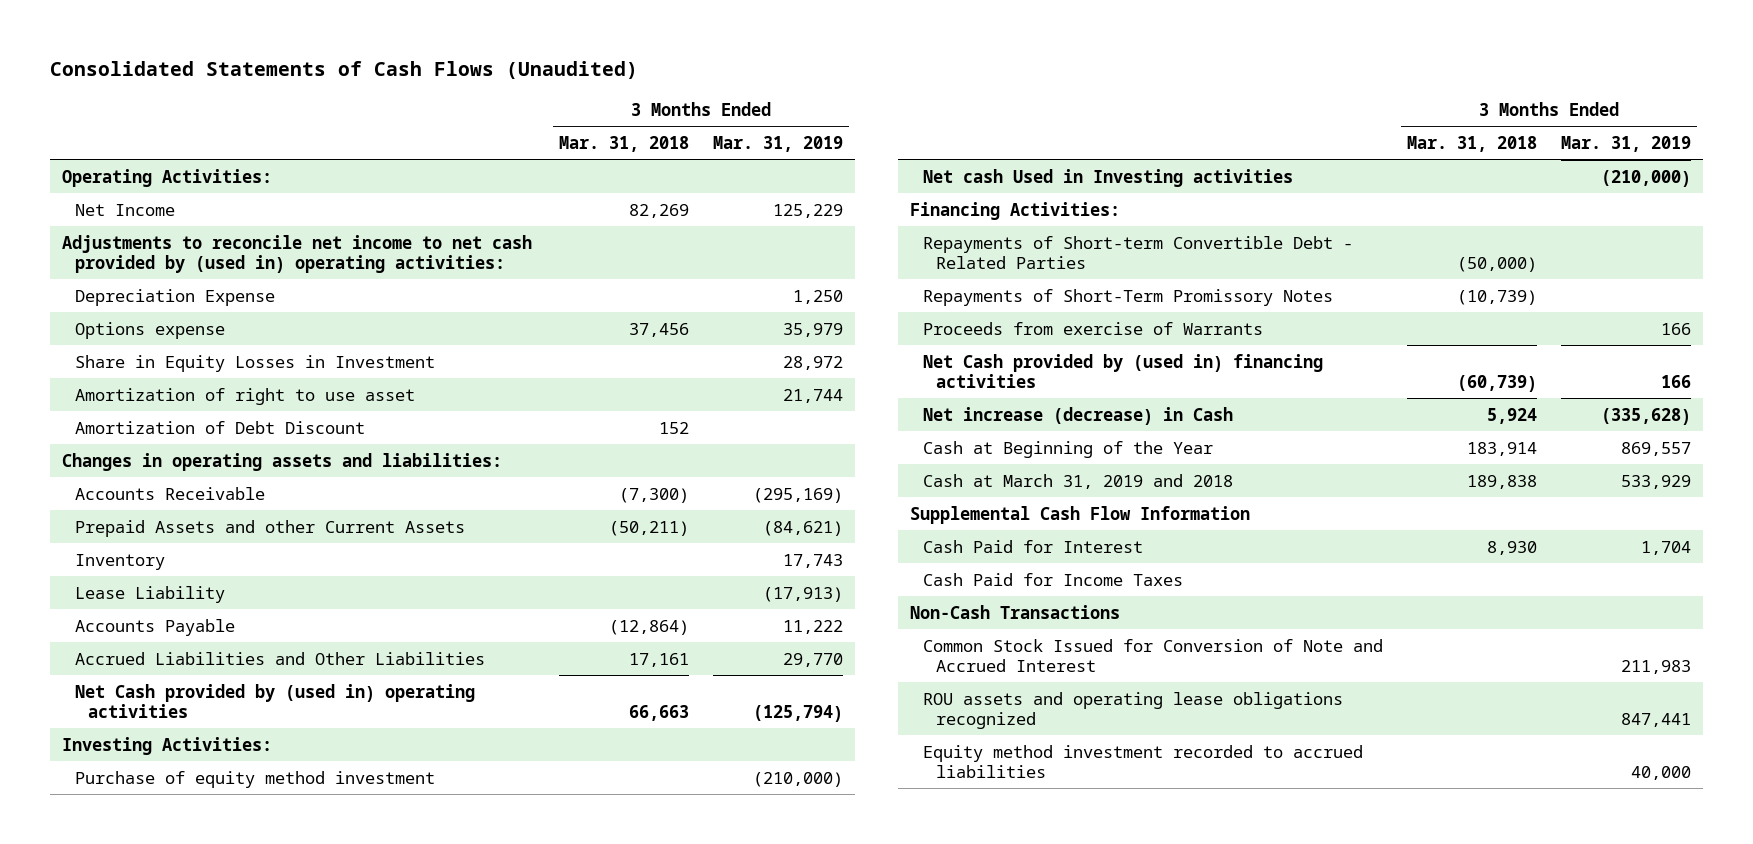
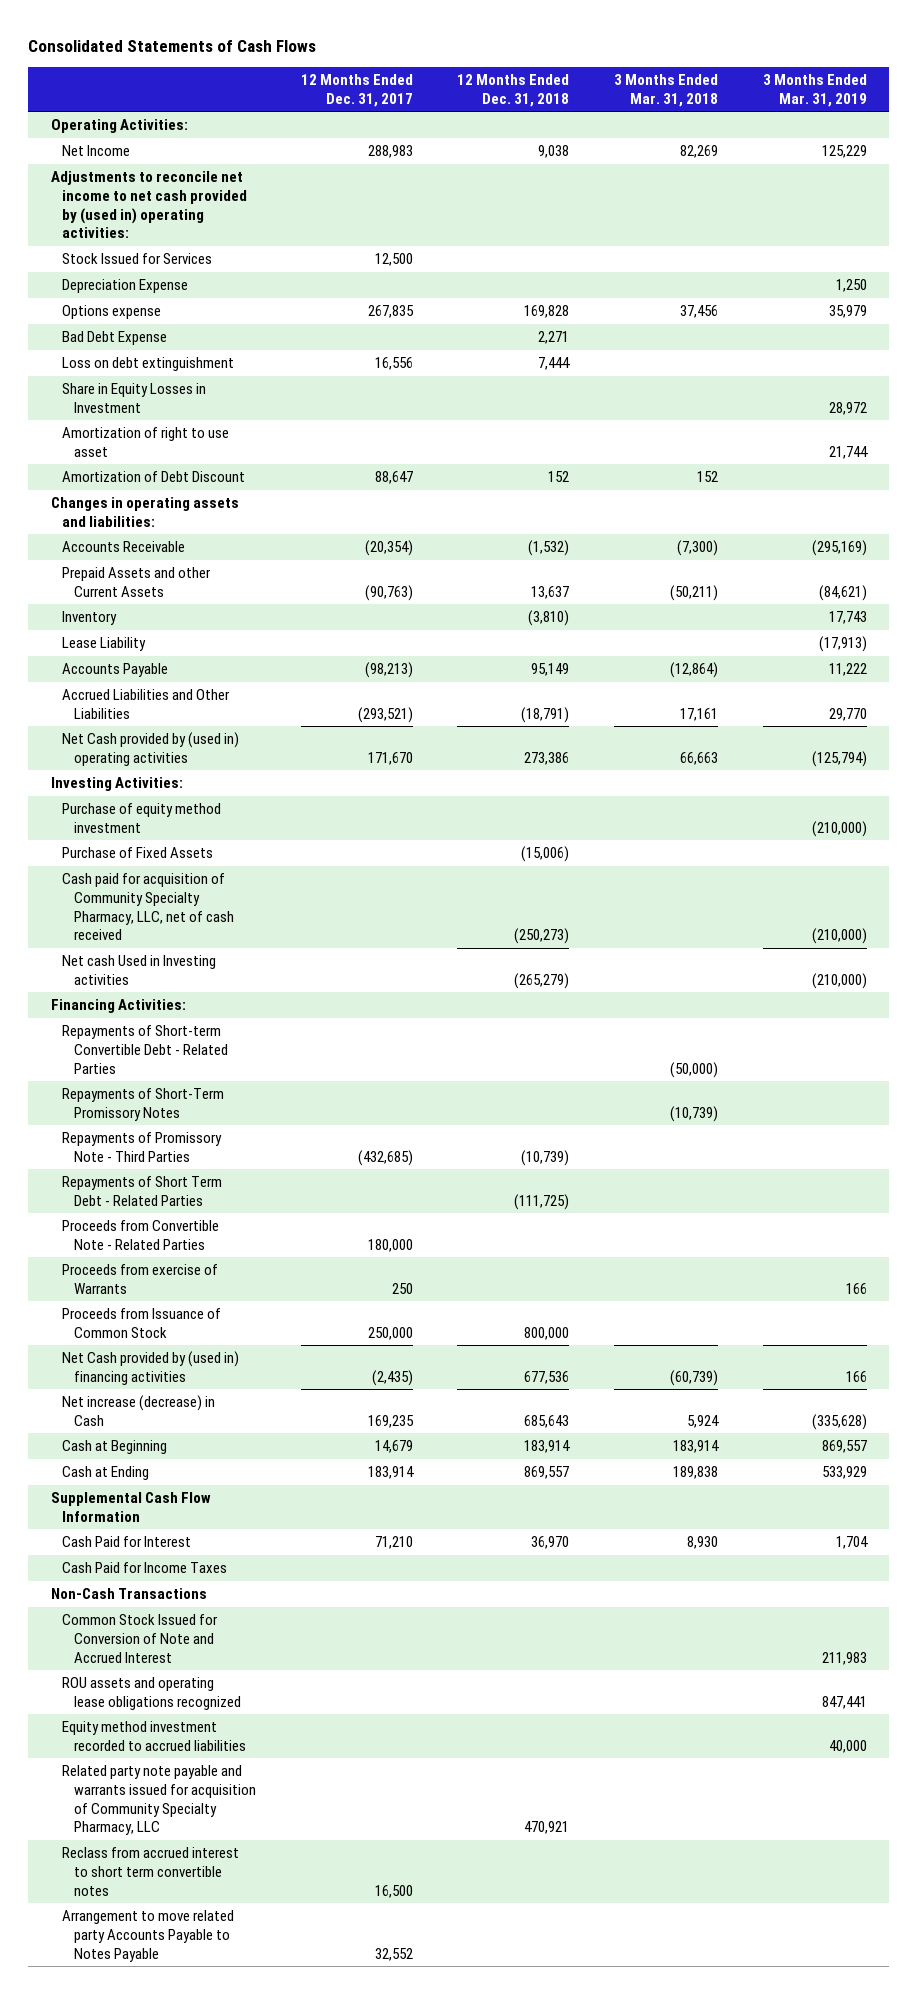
[49,60,638,79] Consolidated Statements of Cash Flows (Unaudited) -> [28,39,317,52] Consolidated Statements of Cash Flows
none -> [300,73,413,107] 12 Months Ended Dec. 31, 2017
none -> [457,73,570,107] 12 Months Ended Dec. 31, 2018
none -> [62,253,213,265] Stock Issued for Services
none -> [62,331,168,346] Bad Debt Expense
none -> [62,357,235,372] Loss on debt extinguishment
none -> [62,847,214,859] Purchase of Fixed Assets
none -> [62,873,234,941] Cash paid for acquisition of Community Specialty Pharmacy, LLC, net of cash received
none -> [62,1132,223,1162] Repayments of Promissory Note - Third Parties
none -> [62,1176,223,1206] Repayments of Short Term Debt - Related Parties
none -> [62,1220,220,1250] Proceeds from Convertible Note - Related Parties
none -> [62,1308,222,1338] Proceeds from Issuance of Common Stock
[922,440,1213,458] Cash at Beginning of the Year -> [62,1440,168,1455] Cash at Beginning
[922,473,1233,489] Cash at March 31, 2019 and 2018 -> [62,1466,150,1481] Cash at Ending
none -> [62,1765,256,1836] Related party note payable and warrants issued for acquisition of Community Specialty Pharmacy, LLC
none -> [62,1847,240,1896] Reclass from accrued interest to short term convertible notes
none -> [62,1910,235,1962] Arrangement to move related party Accounts Payable to Notes Payable

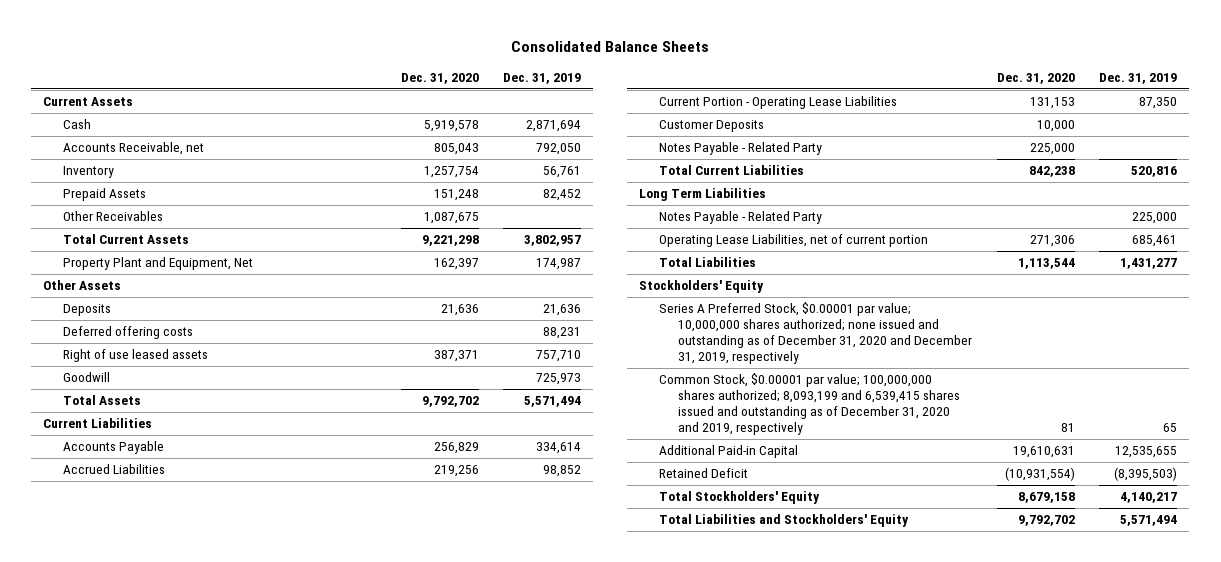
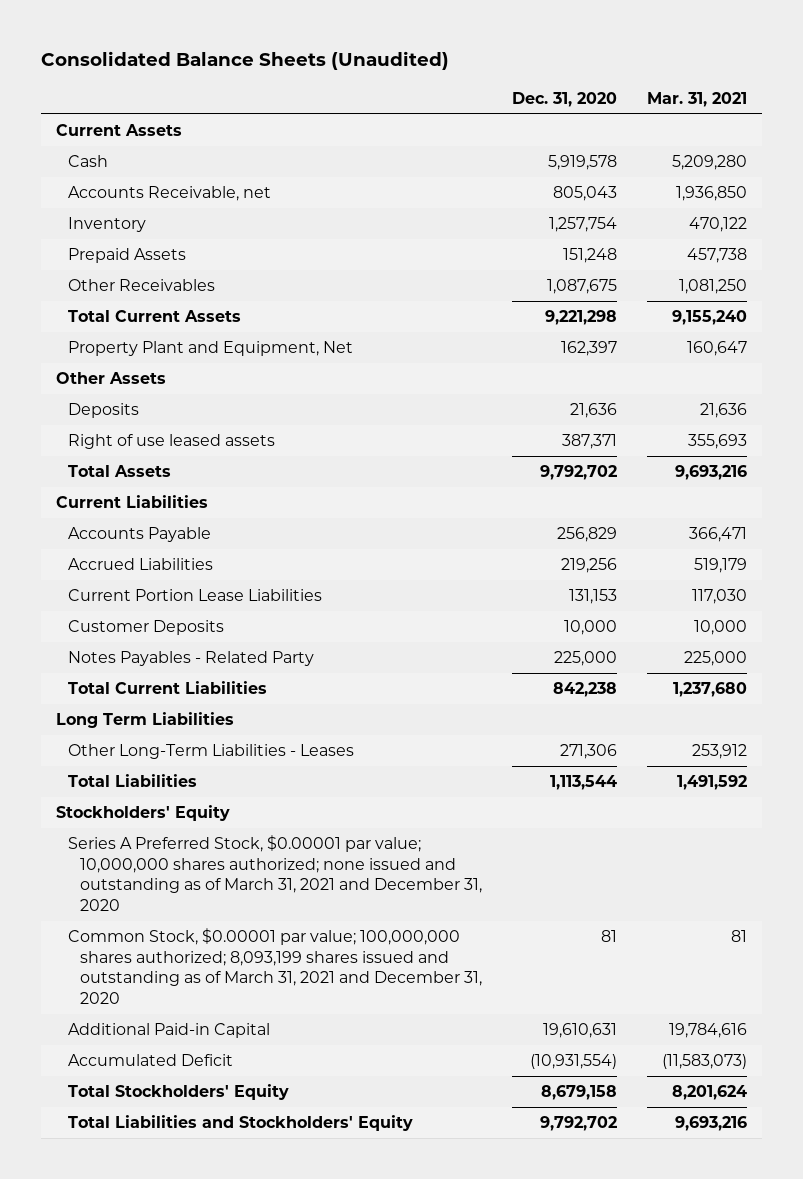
[511,41,710,53] Consolidated Balance Sheets -> [41,51,450,71] Consolidated Balance Sheets (Unaudited)
[503,73,582,85] Dec. 31, 2019 -> none
none -> [646,91,747,107] Mar. 31, 2021
[62,326,193,340] Deferred offering costs -> none
[62,372,110,383] Goodwill -> none
[658,96,897,110] Current Portion - Operating Lease Liabilities -> [67,589,322,602] Current Portion Lease Liabilities
[658,142,822,156] Notes Payable - Related Party -> [67,651,314,667] Notes Payables - Related Party
[658,211,822,225] Notes Payable - Related Party -> none
[658,234,928,248] Operating Lease Liabilities, net of current portion -> [67,744,354,760] Other Long-Term Liabilities - Leases
[658,302,973,365] Series A Preferred Stock, $0.00001 par value; 10,000,000 shares authorized; none issued and outstanding as of December 31, 2020 and December 31, 2019, respectively -> [67,835,482,911] Series A Preferred Stock, $0.00001 par value; 10,000,000 shares authorized; none issued and outstanding as of March 31, 2021 and December 31, 2020
[658,373,961,436] Common Stock, $0.00001 par value; 100,000,000 shares authorized; 8,093,199 and 6,539,415 shares issued and outstanding as of December 31, 2020 and 2019, respectively -> [67,928,482,1004] Common Stock, $0.00001 par value; 100,000,000 shares authorized; 8,093,199 shares issued and outstanding as of March 31, 2021 and December 31, 2020
[658,468,748,479] Retained Deficit -> [67,1054,233,1067] Accumulated Deficit

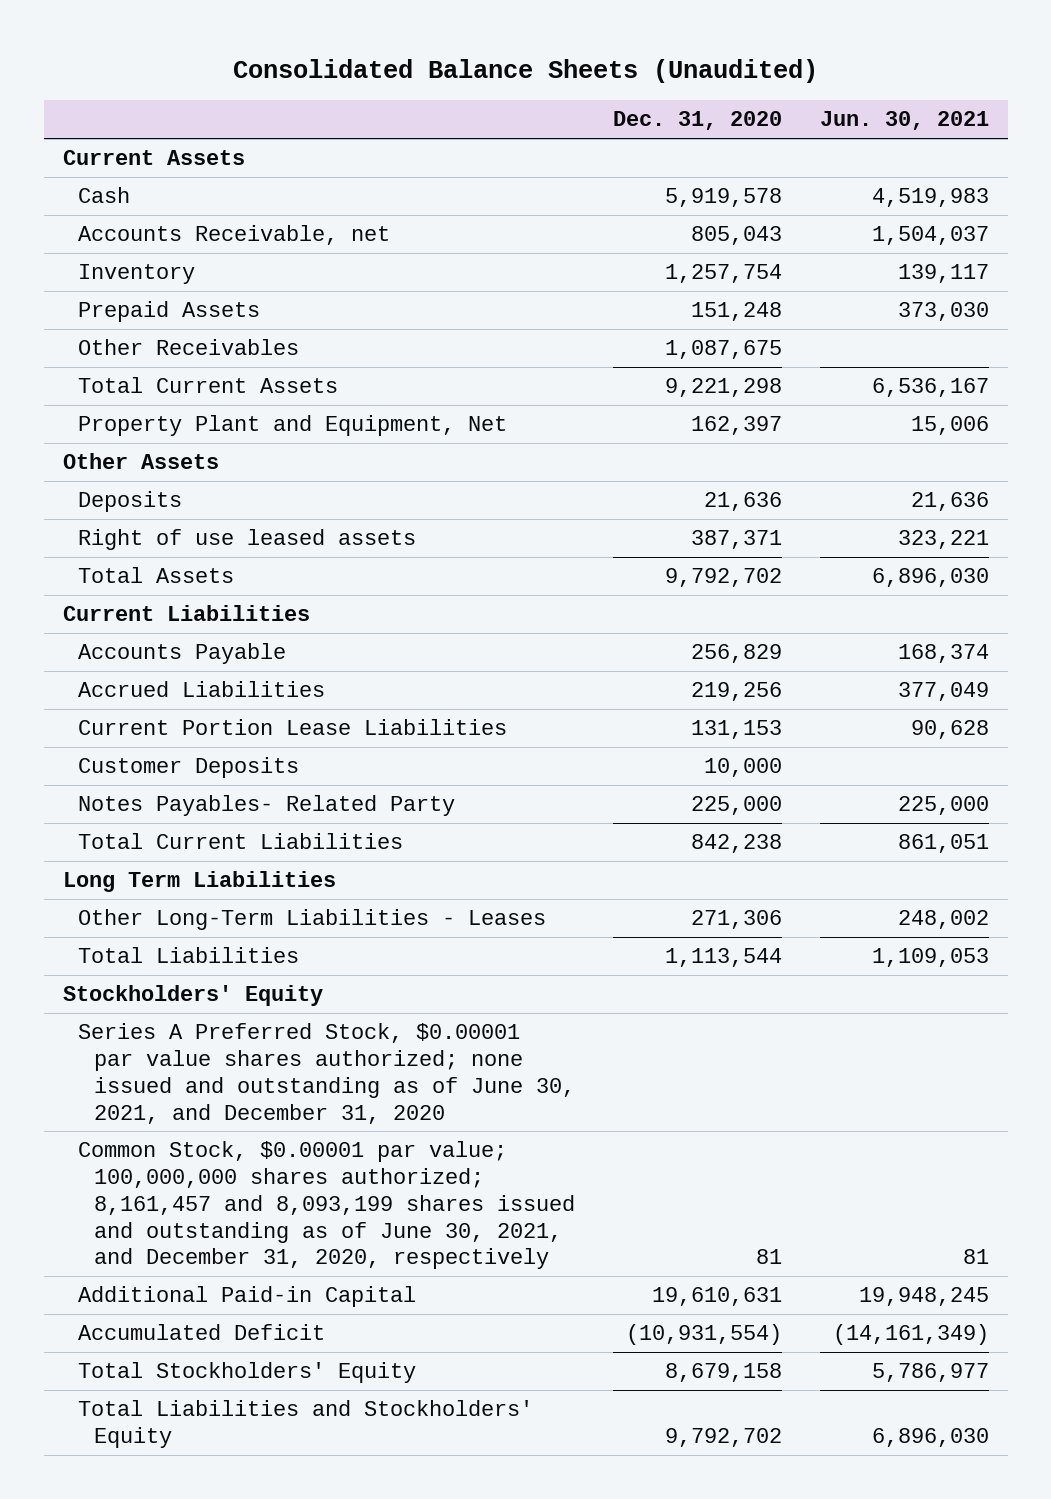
[646,91,747,107] Mar. 31, 2021 -> none
none -> [819,111,989,131] Jun. 30, 2021
[67,651,314,667] Notes Payables - Related Party -> [78,795,456,817] Notes Payables- Related Party
[67,835,482,911] Series A Preferred Stock, $0.00001 par value; 10,000,000 shares authorized; none issued and outstanding as of March 31, 2021 and December 31, 2020 -> [78,1023,575,1124] Series A Preferred Stock, $0.00001 par value shares authorized; none issued and outstanding as of June 30, 2021, and December 31, 2020
[67,928,482,1004] Common Stock, $0.00001 par value; 100,000,000 shares authorized; 8,093,199 shares issued and outstanding as of March 31, 2021 and December 31, 2020 -> [78,1141,575,1270] Common Stock, $0.00001 par value; 100,000,000 shares authorized; 8,161,457 and 8,093,199 shares issued and outstanding as of June 30, 2021, and December 31, 2020, respectively

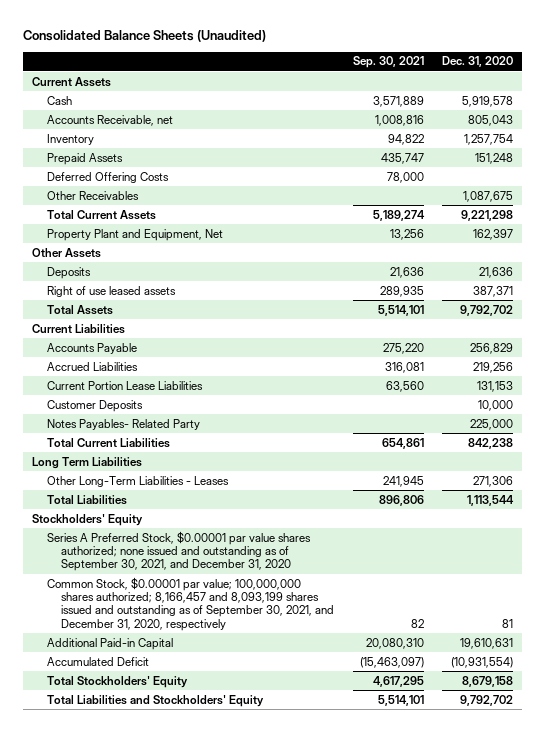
[819,111,989,131] Jun. 30, 2021 -> none
none -> [352,56,424,69] Sep. 30, 2021
none -> [46,171,169,183] Deferred Offering Costs
[78,1023,575,1124] Series A Preferred Stock, $0.00001 par value shares authorized; none issued and outstanding as of June 30, 2021, and December 31, 2020 -> [46,530,311,572] Series A Preferred Stock, $0.00001 par value shares authorized; none issued and outstanding as of September 30, 2021, and December 31, 2020
[78,1141,575,1270] Common Stock, $0.00001 par value; 100,000,000 shares authorized; 8,161,457 and 8,093,199 shares issued and outstanding as of June 30, 2021, and December 31, 2020, respectively -> [46,576,335,631] Common Stock, $0.00001 par value; 100,000,000 shares authorized; 8,166,457 and 8,093,199 shares issued and outstanding as of September 30, 2021, and December 31, 2020, respectively

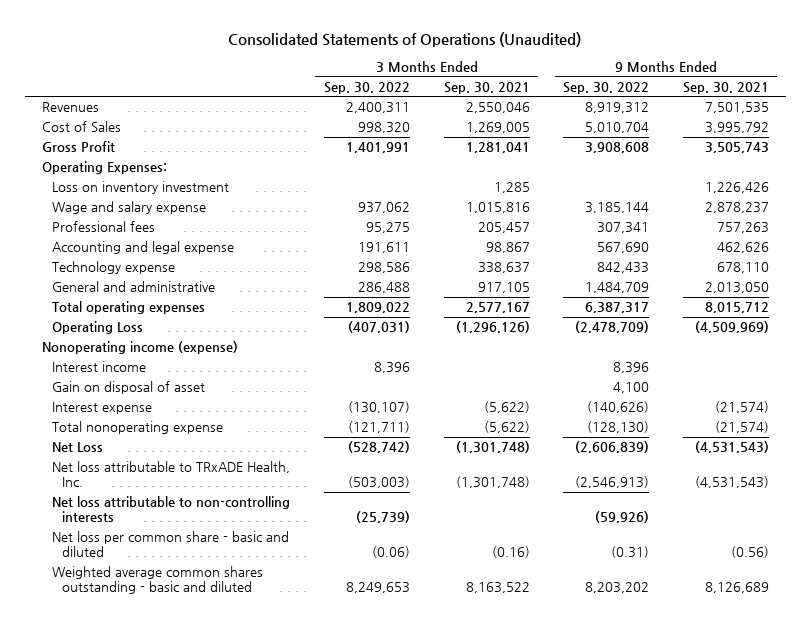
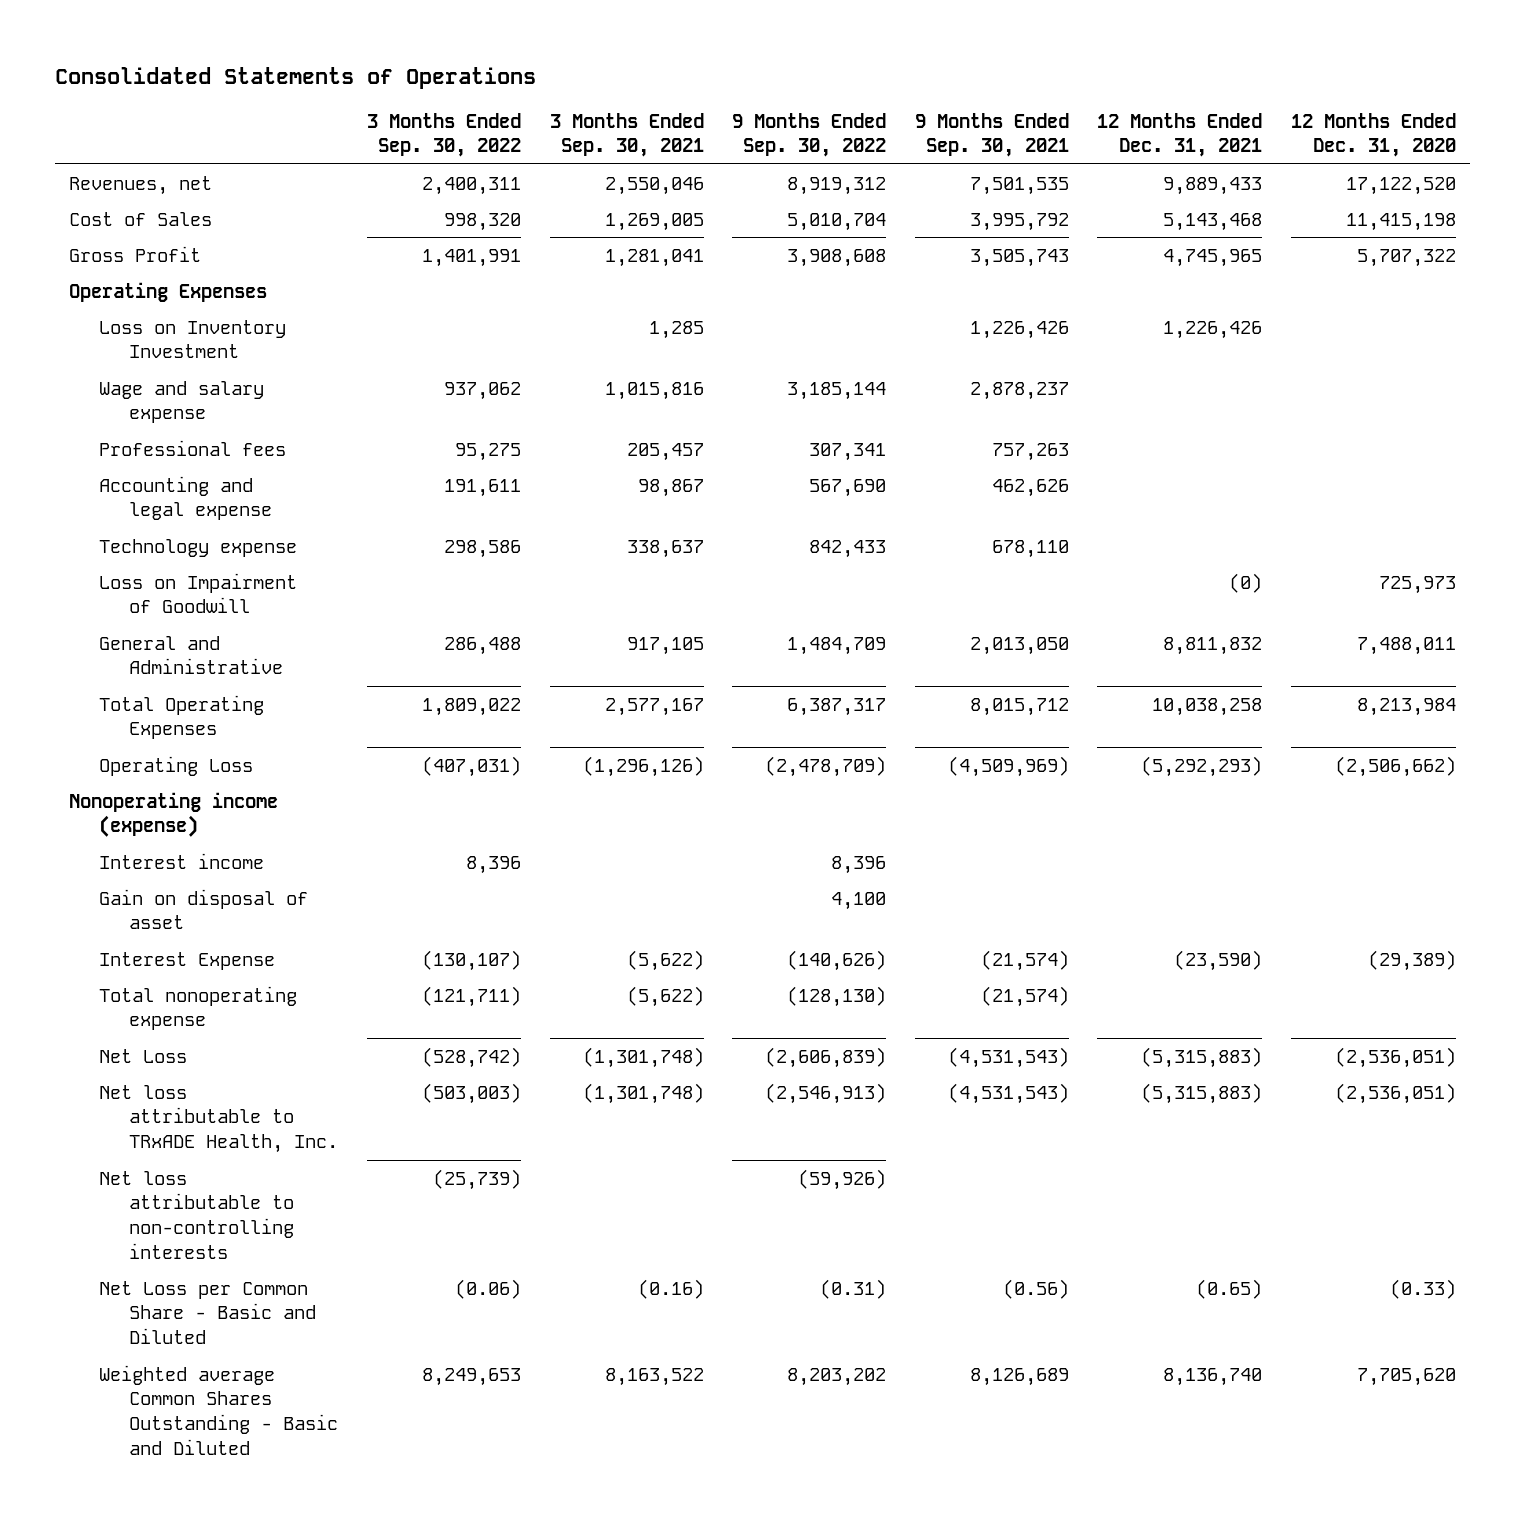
[228,32,582,48] Consolidated Statements of Operations (Unaudited) -> [54,67,536,90] Consolidated Statements of Operations
none -> [1097,112,1263,158] 12 Months Ended Dec. 31, 2021
none -> [1291,112,1457,158] 12 Months Ended Dec. 31, 2020
[41,102,99,113] Revenues -> [68,175,212,195] Revenues, net
[41,161,167,175] Operating Expenses: -> [68,281,267,302] Operating Expenses
[52,181,230,195] Loss on inventory investment -> [99,319,287,359] Loss on Inventory Investment
none -> [99,572,298,614] Loss on Impairment of Goodwill
[52,281,216,293] General and administrative -> [99,635,284,675] General and Administrative
[52,301,206,315] Total operating expenses -> [99,694,265,740] Total Operating Expenses
[52,402,153,415] Interest expense -> [99,951,276,970] Interest Expense
[52,531,290,558] Net loss per common share - basic and diluted -> [99,1280,317,1345] Net Loss per Common Share - Basic and Diluted
[52,566,264,595] Weighted average common shares outstanding - basic and diluted -> [99,1364,339,1455] Weighted average Common Shares Outstanding - Basic and Diluted

